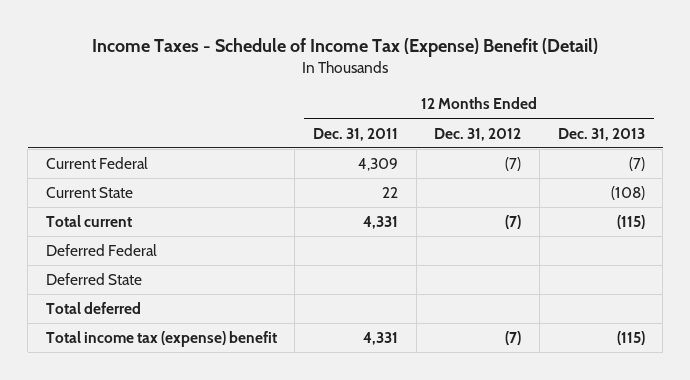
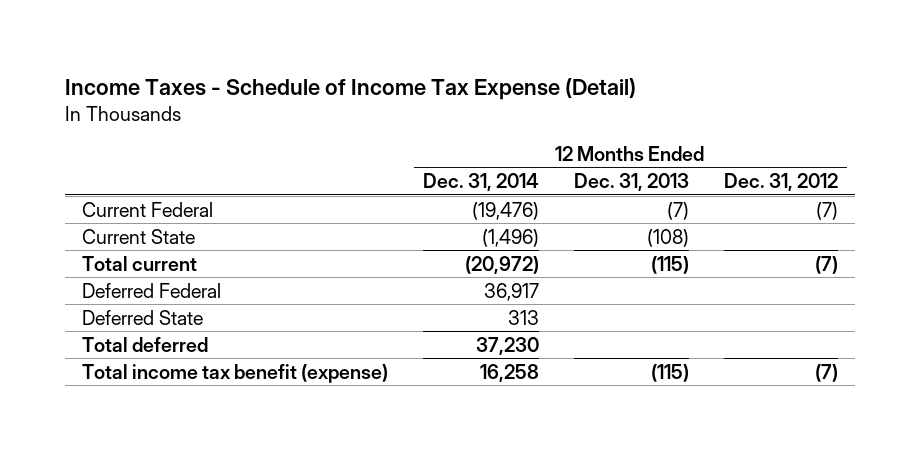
[92,37,599,57] Income Taxes - Schedule of Income Tax (Expense) Benefit (Detail) -> [64,77,636,100] Income Taxes - Schedule of Income Tax Expense (Detail)
[313,127,399,141] Dec. 31, 2011 -> none
none -> [423,173,540,192] Dec. 31, 2014
[45,331,277,348] Total income tax (expense) benefit -> [82,363,389,383] Total income tax benefit (expense)

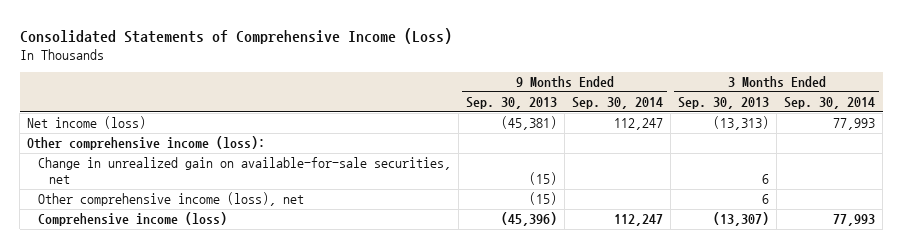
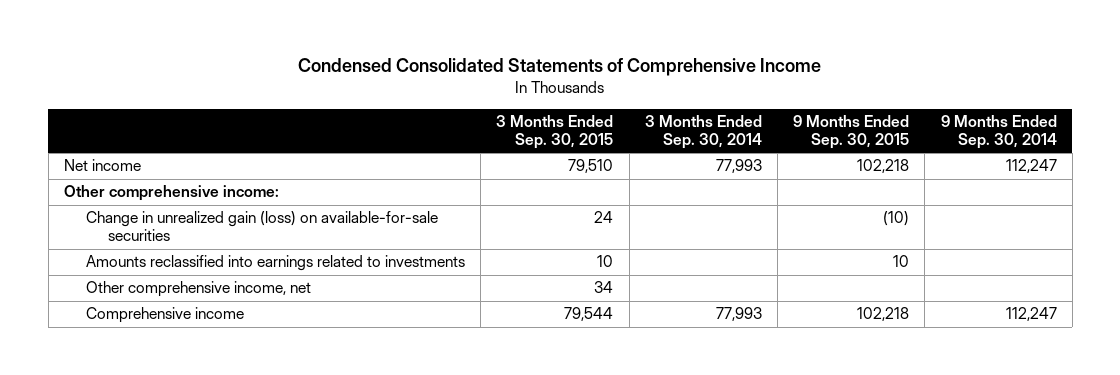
[19,27,452,44] Consolidated Statements of Comprehensive Income (Loss) -> [298,58,822,77] Condensed Consolidated Statements of Comprehensive Income
[466,97,558,110] Sep. 30, 2013 -> none
[678,97,770,110] Sep. 30, 2013 -> none
none -> [496,115,614,150] 3 Months Ended Sep. 30, 2015
none -> [793,115,910,150] 9 Months Ended Sep. 30, 2015
[27,116,147,130] Net income (loss) -> [63,159,141,172] Net income
[27,136,266,151] Other comprehensive income (loss): -> [63,185,279,202] Other comprehensive income:
[38,157,452,185] Change in unrealized gain on available-for-sale securities, net -> [86,211,439,242] Change in unrealized gain (loss) on available-for-sale securities
none -> [86,255,466,272] Amounts reclassified into earnings related to investments
[38,192,305,207] Other comprehensive income (loss), net -> [86,281,312,298] Other comprehensive income, net
[38,212,228,227] Comprehensive income (loss) -> [86,307,245,324] Comprehensive income

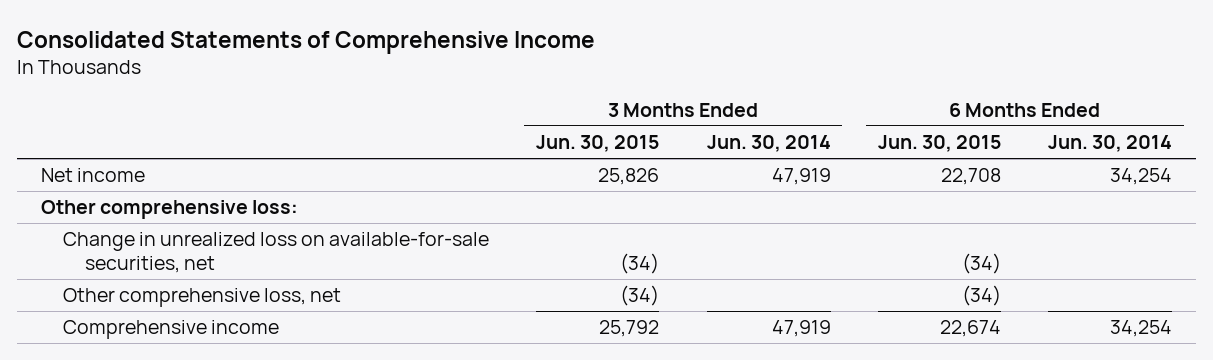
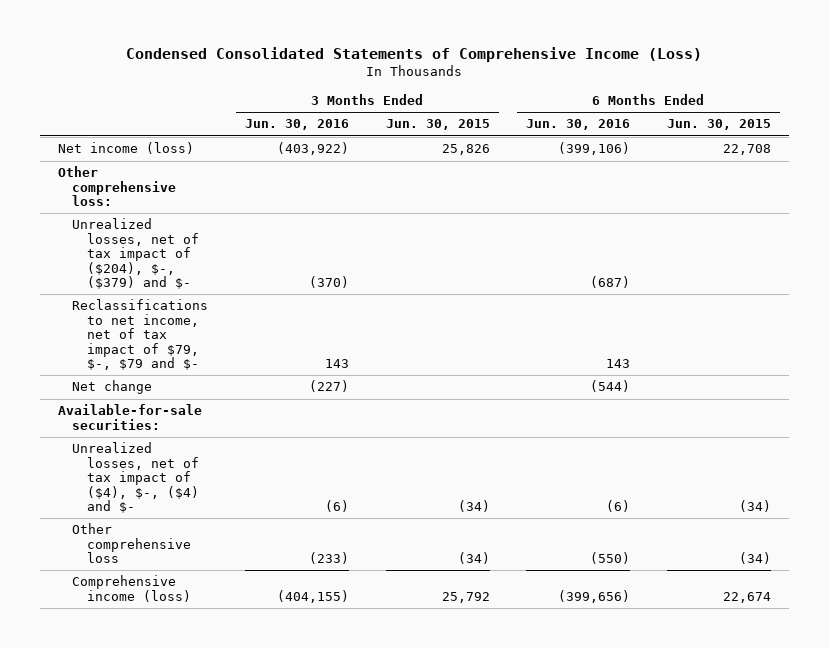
[17,30,596,54] Consolidated Statements of Comprehensive Income -> [126,47,703,63] Condensed Consolidated Statements of Comprehensive Income (Loss)
[706,135,831,153] Jun. 30, 2014 -> none
[1047,135,1172,153] Jun. 30, 2014 -> none
none -> [244,119,349,131] Jun. 30, 2016
none -> [526,119,631,131] Jun. 30, 2016
[41,168,146,183] Net income -> [58,142,195,155] Net income (loss)
none -> [72,218,199,290] Unrealized losses, net of tax impact of ($204), $-, ($379) and $-
none -> [72,299,209,371] Reclassifications to net income, net of tax impact of $79, $-, $79 and $-
none -> [72,380,153,395] Net change
none -> [58,404,203,430] Available-for-sale securities:
[63,232,490,273] Change in unrealized loss on available-for-sale securities, net -> [72,442,199,514] Unrealized losses, net of tax impact of ($4), $-, ($4) and $-
[63,288,342,308] Other comprehensive loss, net -> [72,523,191,564] Other comprehensive loss
[63,320,280,340] Comprehensive income -> [72,575,191,602] Comprehensive income (loss)

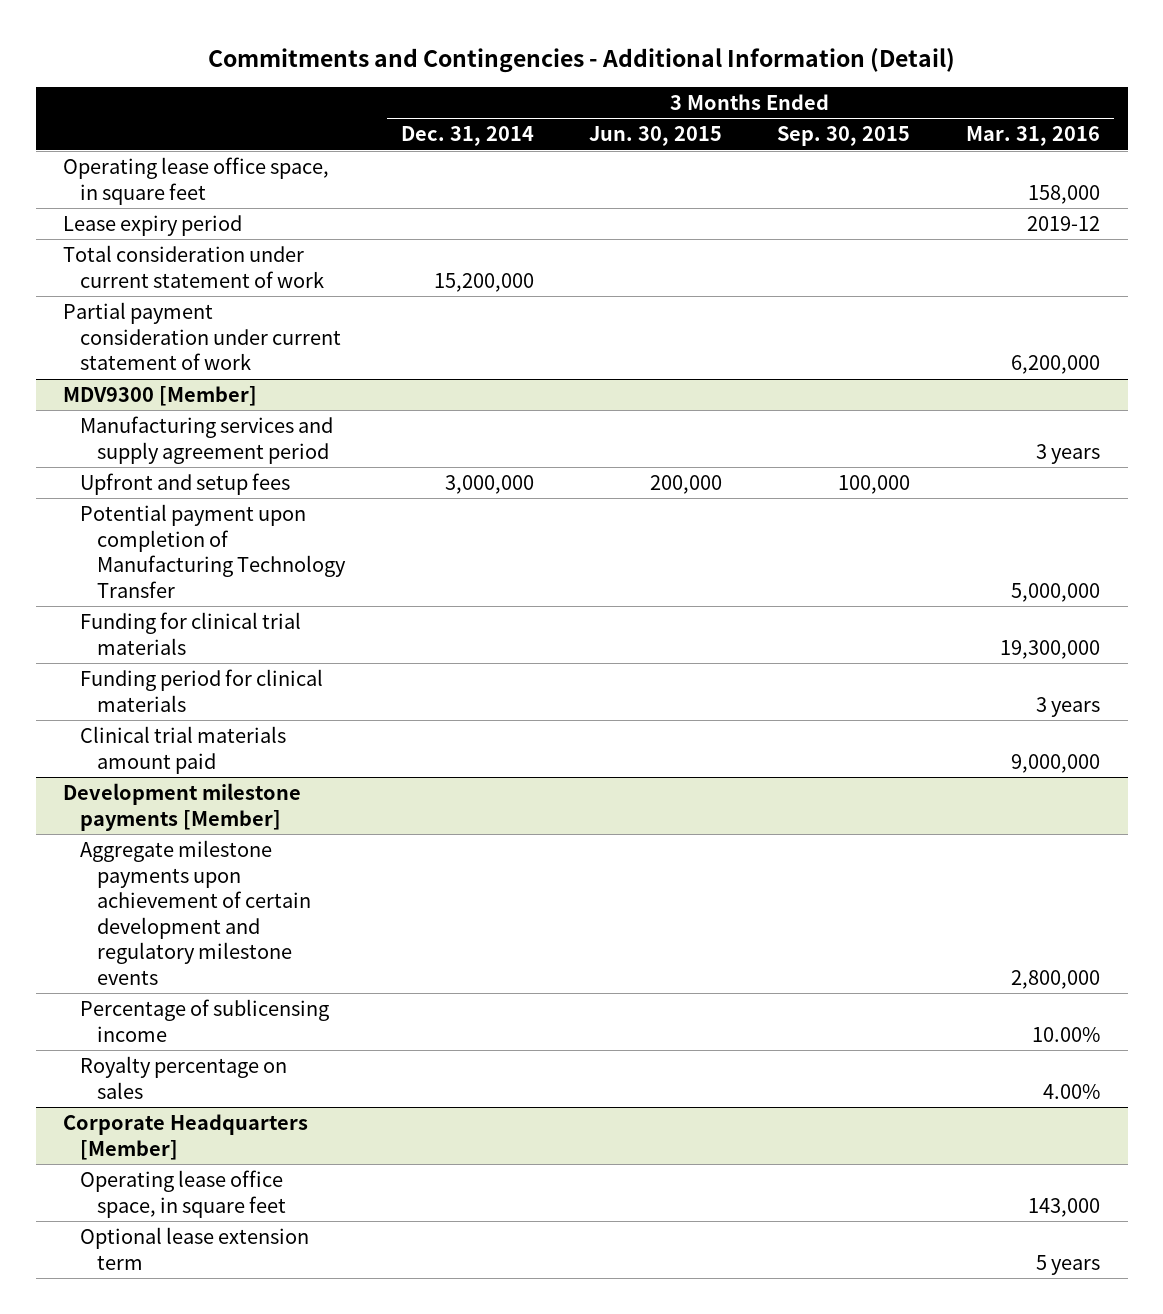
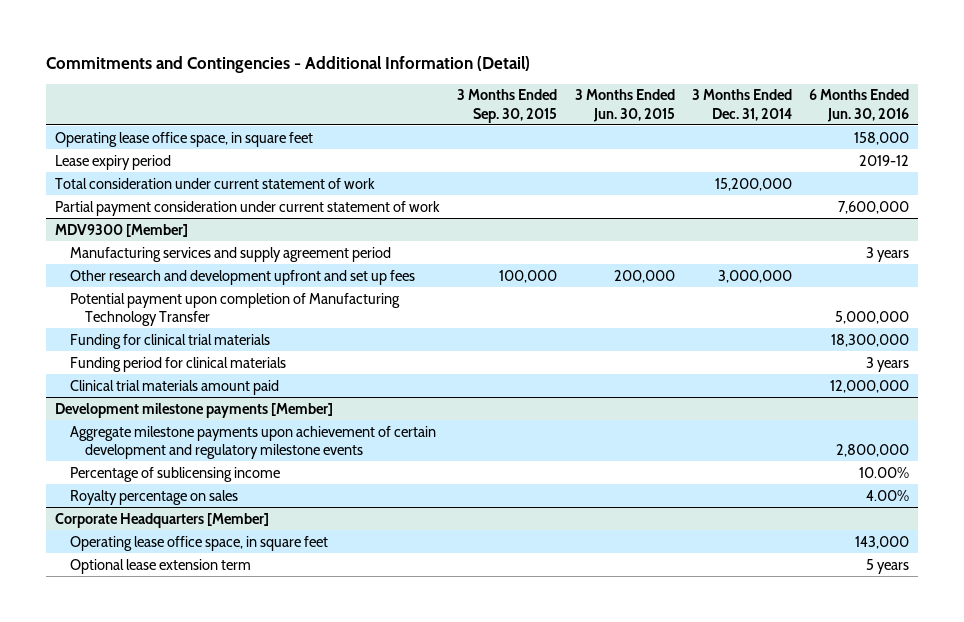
[965,126,1100,147] Mar. 31, 2016 -> none
none -> [809,89,910,122] 6 Months Ended Jun. 30, 2016
[80,473,291,496] Upfront and setup fees -> [70,269,416,285] Other research and development upfront and set up fees

